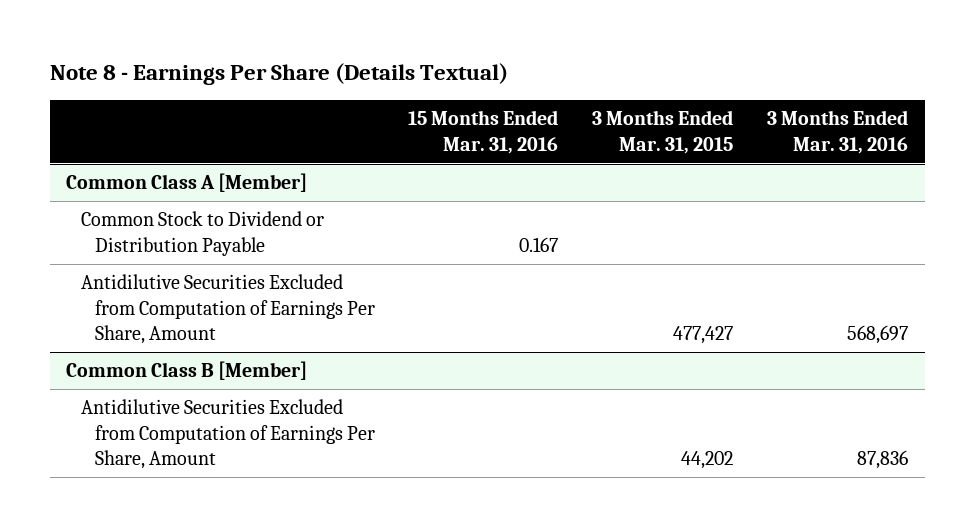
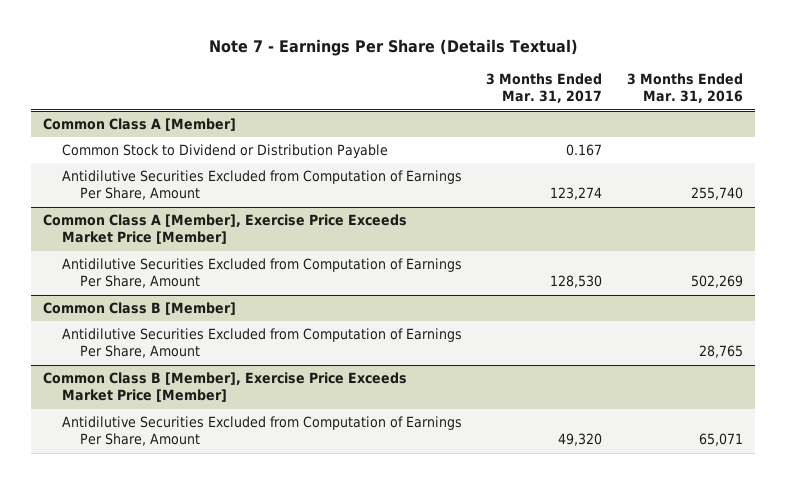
[49,63,508,86] Note 8 - Earnings Per Share (Details Textual) -> [208,39,578,57] Note 7 - Earnings Per Share (Details Textual)
[408,110,559,155] 15 Months Ended Mar. 31, 2016 -> none
[592,110,734,155] 3 Months Ended Mar. 31, 2015 -> none
none -> [486,73,603,104] 3 Months Ended Mar. 31, 2017
[846,325,908,345] 568,697 -> [690,187,743,201] 255,740
none -> [43,214,408,245] Common Class A [Member], Exercise Price Exceeds Market Price [Member]
none -> [61,258,462,289] Antidilutive Securities Excluded from Computation of Earnings Per Share, Amount
[856,450,908,470] 87,836 -> [698,345,743,359] 28,765
none -> [43,372,408,403] Common Class B [Member], Exercise Price Exceeds Market Price [Member]
none -> [61,416,462,447] Antidilutive Securities Excluded from Computation of Earnings Per Share, Amount

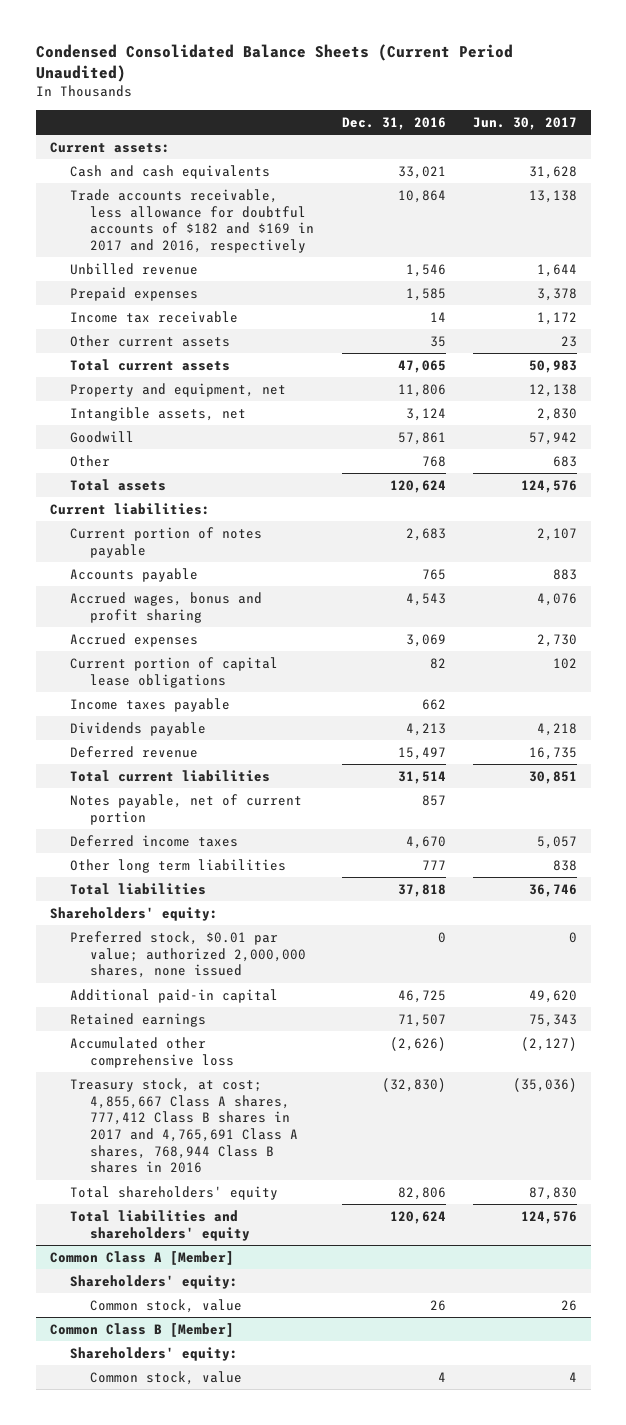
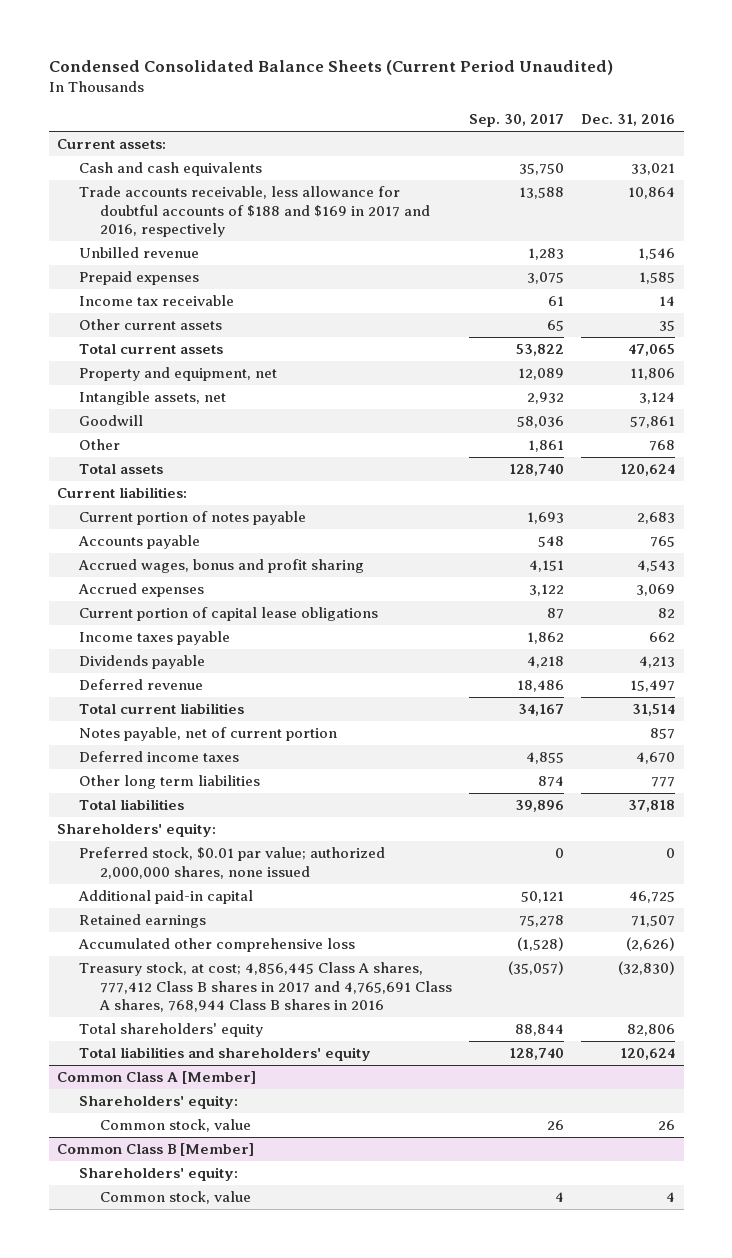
[472,116,577,130] Jun. 30, 2017 -> none
none -> [469,114,565,128] Sep. 30, 2017
[69,188,315,253] Trade accounts receivable, less allowance for doubtful accounts of $182 and $169 in 2017 and 2016, respectively -> [78,186,431,238] Trade accounts receivable, less allowance for doubtful accounts of $188 and $169 in 2017 and 2016, respectively
[69,1077,299,1174] Treasury stock, at cost; 4,855,667 Class A shares, 777,412 Class B shares in 2017 and 4,765,691 Class A shares, 768,944 Class B shares in 2016 -> [78,962,453,1013] Treasury stock, at cost; 4,856,445 Class A shares, 777,412 Class B shares in 2017 and 4,765,691 Class A shares, 768,944 Class B shares in 2016

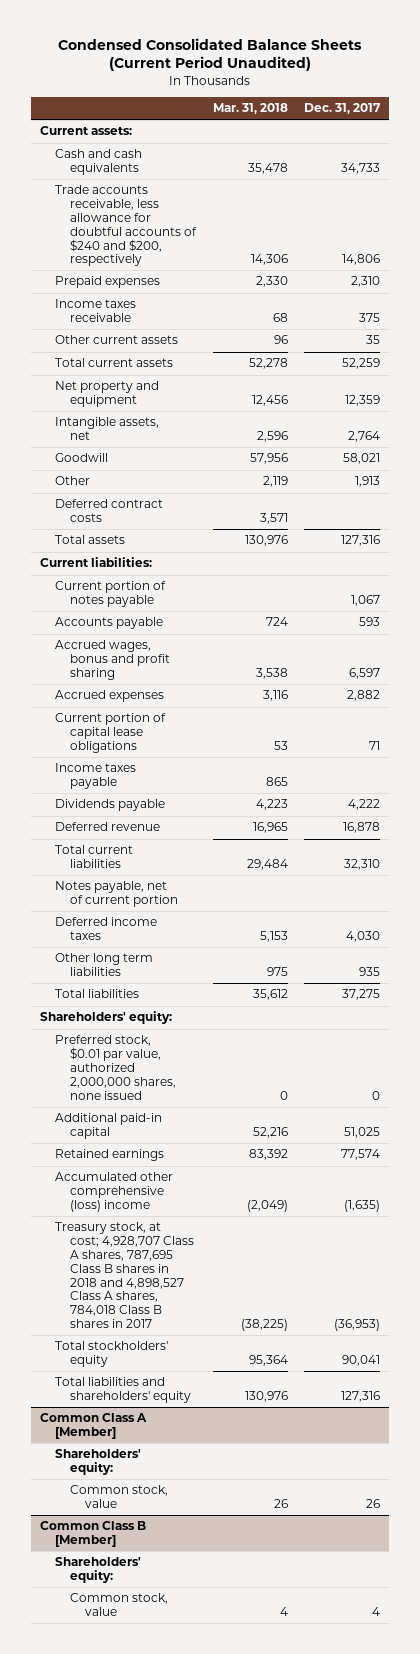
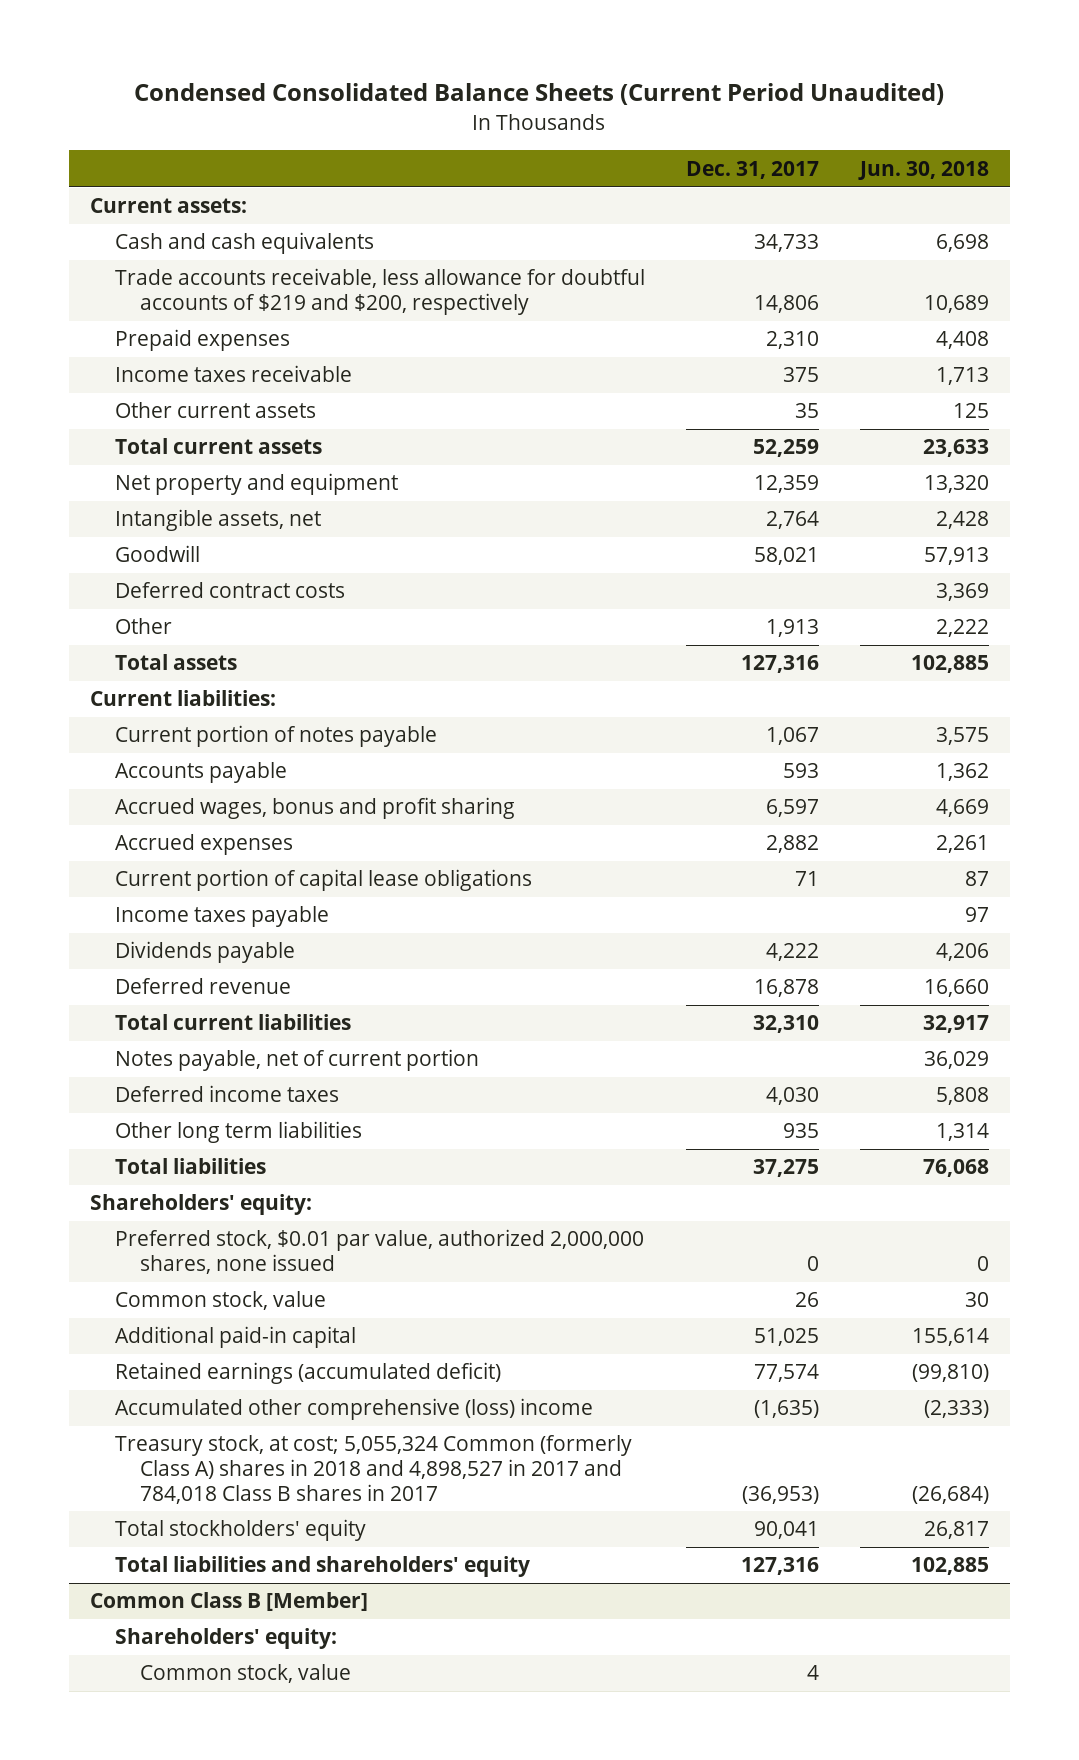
[212,102,288,114] Mar. 31, 2018 -> none
none -> [858,160,990,180] Jun. 30, 2018
[54,185,197,267] Trade accounts receivable, less allowance for doubtful accounts of $240 and $200, respectively -> [114,268,645,316] Trade accounts receivable, less allowance for doubtful accounts of $219 and $200, respectively
[54,476,90,486] Other -> [114,618,172,635] Other
none -> [114,1291,326,1311] Common stock, value
[54,1149,164,1162] Retained earnings -> [114,1362,501,1385] Retained earnings (accumulated deficit)
[54,1222,194,1328] Treasury stock, at cost; 4,928,707 Class A shares, 787,695 Class B shares in 2018 and 4,898,527 Class A shares, 784,018 Class B shares in 2017 -> [114,1435,632,1504] Treasury stock, at cost; 5,055,324 Common (formerly Class A) shares in 2018 and 4,898,527 in 2017 and 784,018 Class B shares in 2017
[39,1413,147,1440] Common Class A [Member] -> none
[54,1449,141,1476] Shareholders' equity: -> none
[69,1485,168,1509] Common stock, value -> none

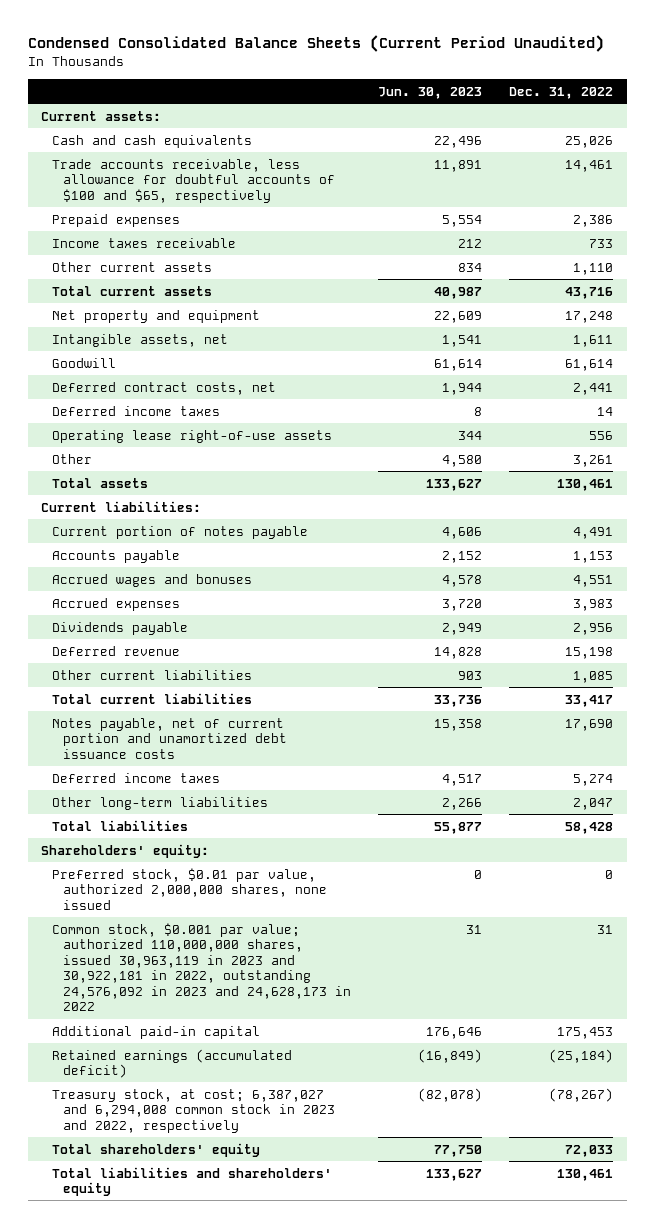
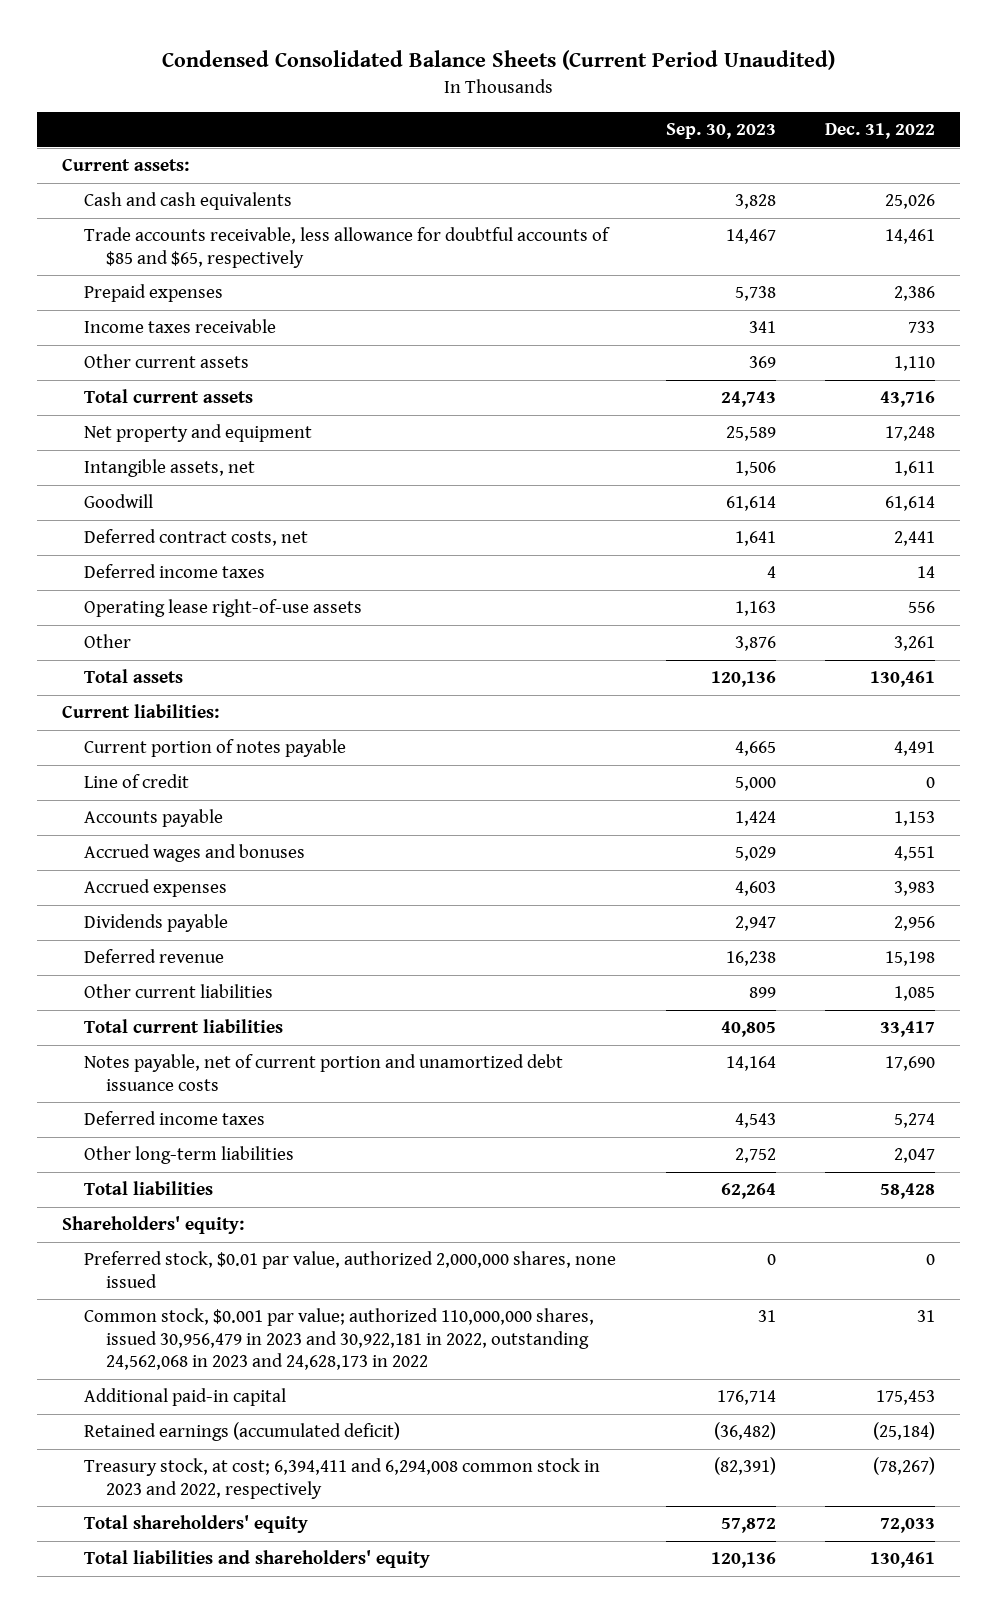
[377,86,482,99] Jun. 30, 2023 -> none
none -> [665,123,776,140] Sep. 30, 2023
[52,158,335,203] Trade accounts receivable, less allowance for doubtful accounts of $100 and $65, respectively -> [84,227,611,268] Trade accounts receivable, less allowance for doubtful accounts of $85 and $65, respectively
none -> [84,774,190,789] Line of credit
[52,922,351,1012] Common stock, $0.001 par value; authorized 110,000,000 shares, issued 30,963,119 in 2023 and 30,922,181 in 2022, outstanding 24,576,092 in 2023 and 24,628,173 in 2022 -> [84,1308,595,1371] Common stock, $0.001 par value; authorized 110,000,000 shares, issued 30,956,479 in 2023 and 30,922,181 in 2022, outstanding 24,562,068 in 2023 and 24,628,173 in 2022
[52,1088,335,1133] Treasury stock, at cost; 6,387,027 and 6,294,008 common stock in 2023 and 2022, respectively -> [84,1458,601,1499] Treasury stock, at cost; 6,394,411 and 6,294,008 common stock in 2023 and 2022, respectively

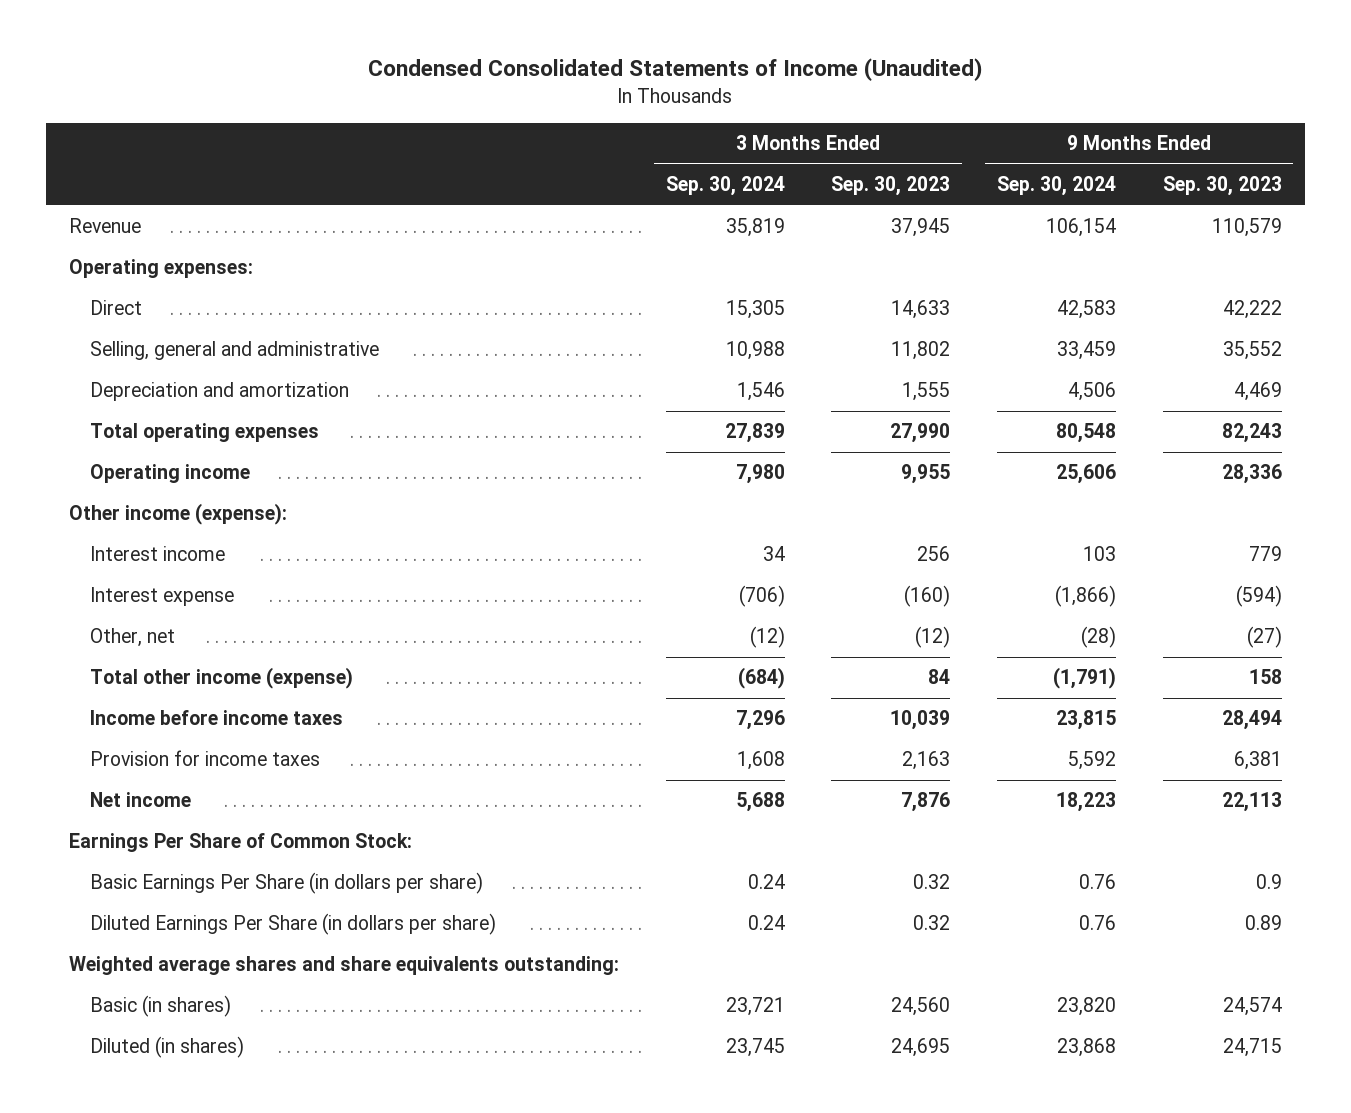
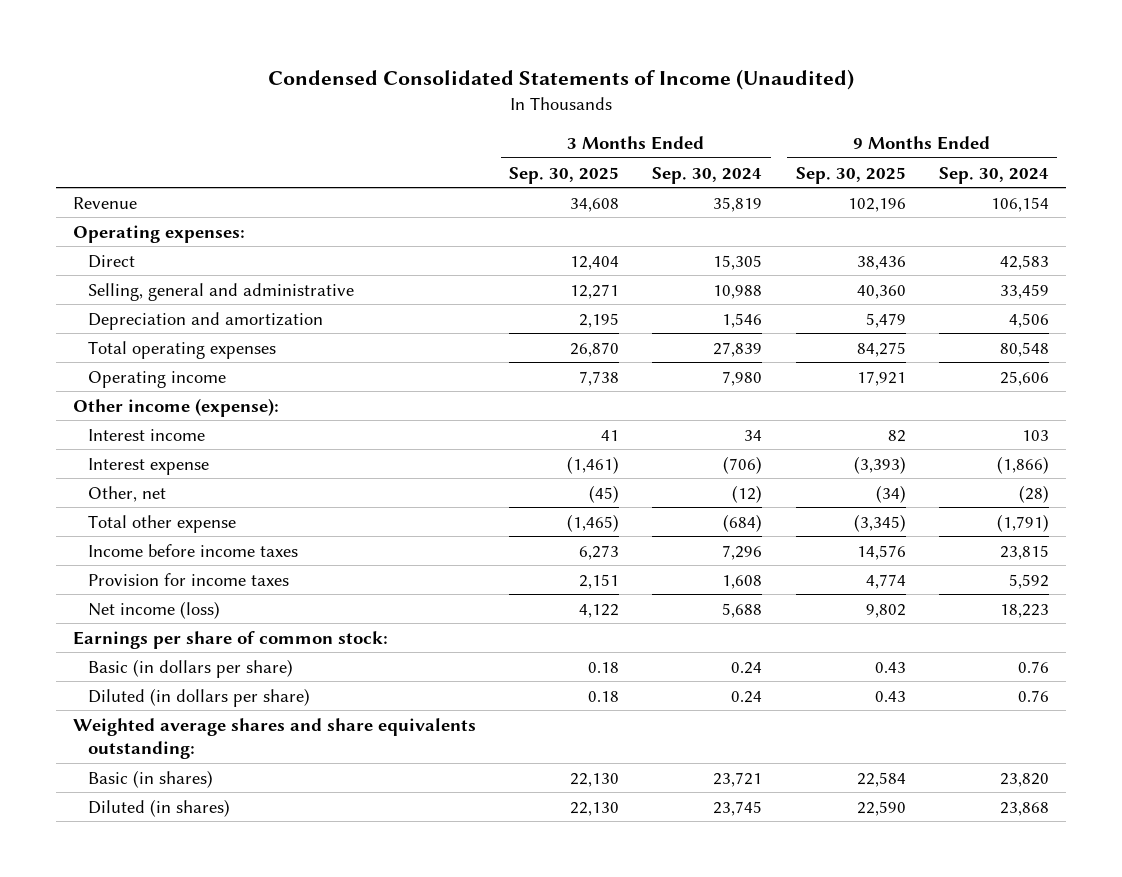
[831,176,951,197] Sep. 30, 2023 -> none
[1162,176,1282,197] Sep. 30, 2023 -> none
none -> [509,166,620,184] Sep. 30, 2025
none -> [795,166,906,184] Sep. 30, 2025
[89,667,353,690] Total other income (expense) -> [87,514,236,533] Total other expense
[89,792,191,808] Net income -> [87,600,220,619] Net income (loss)
[69,833,413,853] Earnings Per Share of Common Stock: -> [72,630,388,649] Earnings per share of common stock:
[89,872,483,895] Basic Earnings Per Share (in dollars per share) -> [87,658,293,678] Basic (in dollars per share)
[89,913,496,936] Diluted Earnings Per Share (in dollars per share) -> [87,687,310,707] Diluted (in dollars per share)

